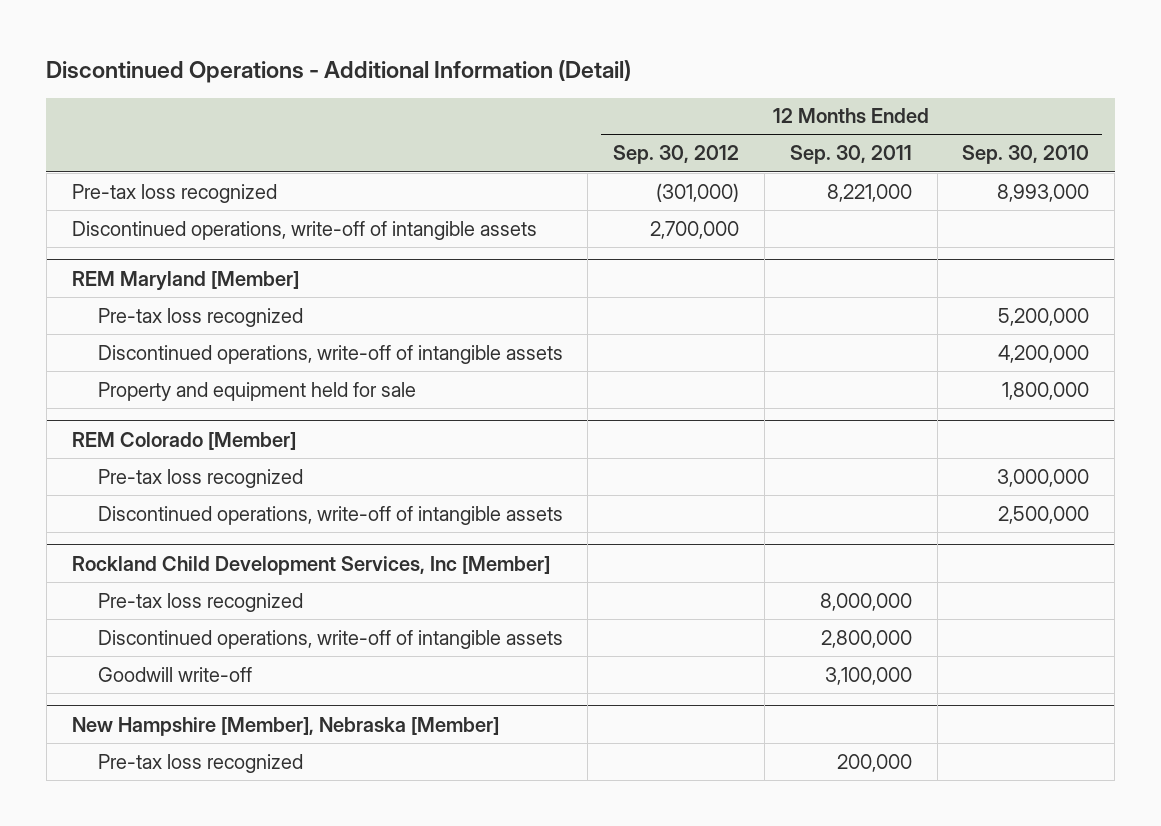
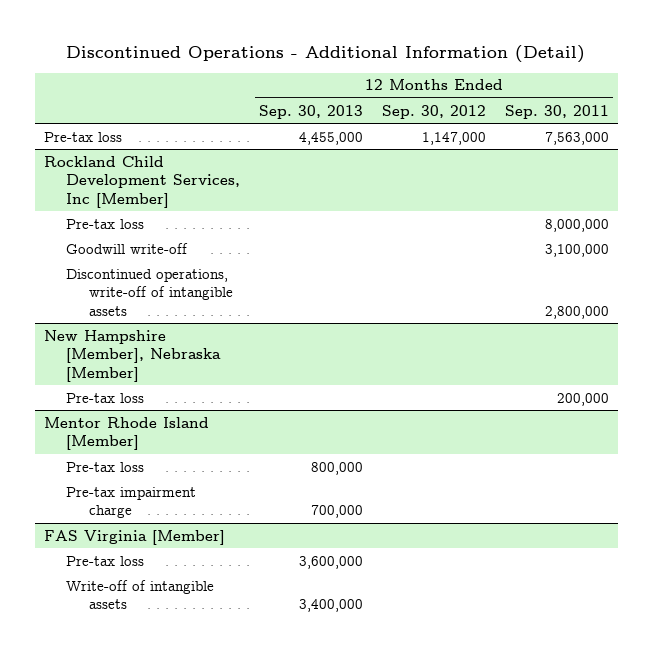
[962,145,1090,165] Sep. 30, 2010 -> none
none -> [259,104,364,119] Sep. 30, 2013
[71,220,537,240] Discontinued operations, write-off of intangible assets -> none
[71,270,299,291] REM Maryland [Member] -> none
[97,307,303,327] Pre-tax loss recognized -> none
[97,344,563,364] Discontinued operations, write-off of intangible assets -> none
[97,381,416,401] Property and equipment held for sale -> none
[71,431,296,450] REM Colorado [Member] -> none
[97,468,303,488] Pre-tax loss recognized -> none
[97,505,563,525] Discontinued operations, write-off of intangible assets -> none
[71,183,277,203] Pre-tax loss recognized -> [44,131,123,142] Pre-tax loss
[656,182,740,202] (301,000) -> [421,131,486,145] 1,147,000
[826,183,912,202] 8,221,000 -> [544,131,609,145] 7,563,000
[97,592,303,612] Pre-tax loss recognized -> [66,218,145,229] Pre-tax loss
[97,629,563,649] Discontinued operations, write-off of intangible assets -> [66,268,233,316] Discontinued operations, write-off of intangible assets
[97,753,303,773] Pre-tax loss recognized -> [66,392,145,403] Pre-tax loss
none -> [44,416,210,451] Mentor Rhode Island [Member]
none -> [66,461,145,472] Pre-tax loss
none -> [66,486,197,519] Pre-tax impairment charge
none -> [44,529,226,545] FAS Virginia [Member]
none -> [66,555,145,566] Pre-tax loss
none -> [66,579,215,610] Write-off of intangible assets

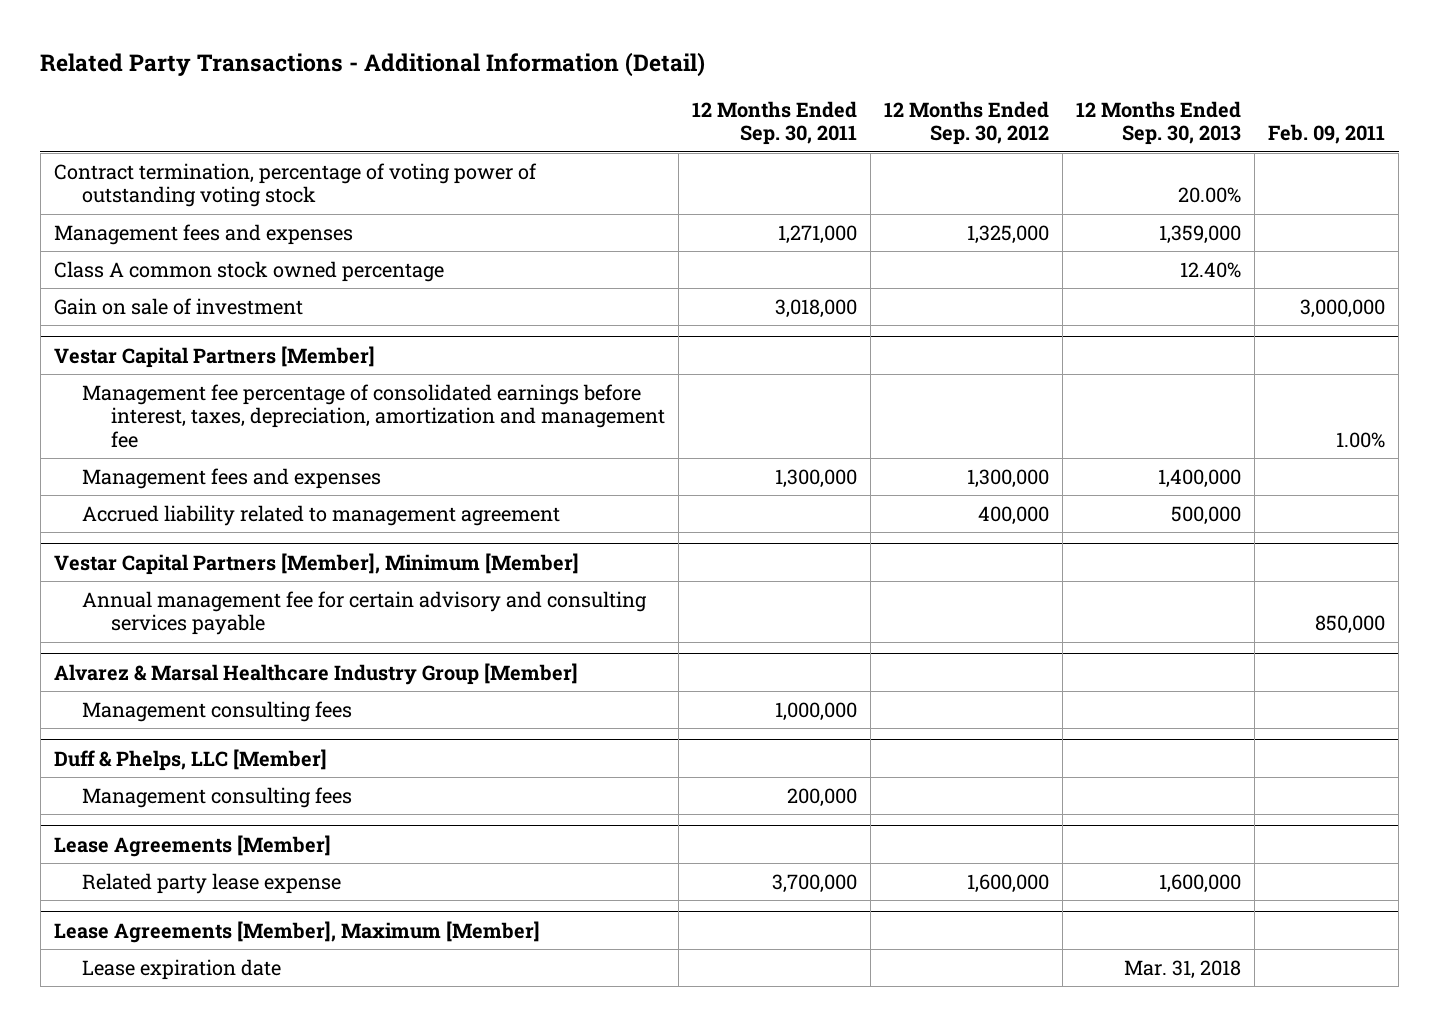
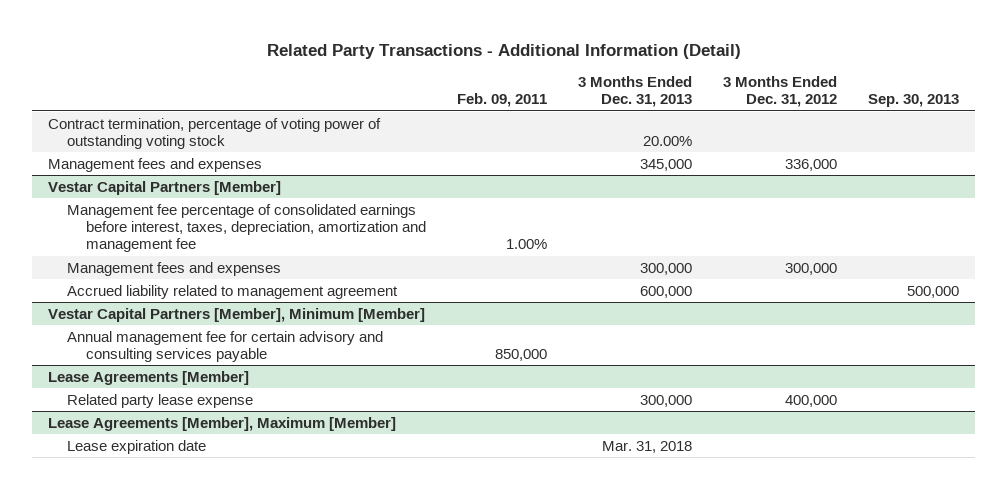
[691,101,857,146] 12 Months Ended Sep. 30, 2011 -> none
[884,101,1050,146] 12 Months Ended Sep. 30, 2012 -> none
[1076,101,1242,146] 12 Months Ended Sep. 30, 2013 -> none
none -> [578,76,693,108] 3 Months Ended Dec. 31, 2013
none -> [723,76,838,108] 3 Months Ended Dec. 31, 2012
none -> [868,94,960,108] Sep. 30, 2013
[53,260,444,282] Class A common stock owned percentage -> none
[53,297,303,315] Gain on sale of investment -> none
[53,662,578,685] Alvarez & Marsal Healthcare Industry Group [Member] -> none
[82,700,353,722] Management consulting fees -> none
[53,748,327,771] Duff & Phelps, LLC [Member] -> none
[82,786,353,808] Management consulting fees -> none

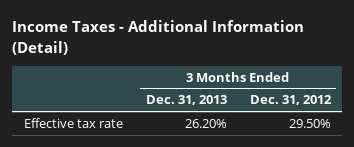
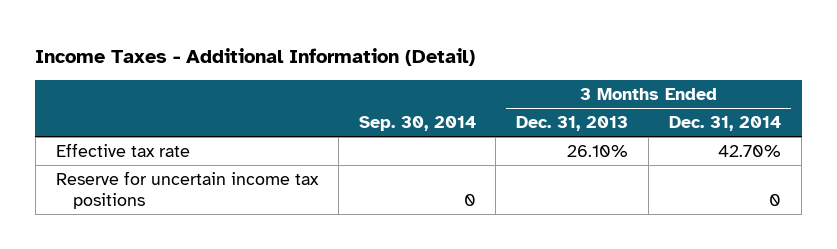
[249,95,332,106] Dec. 31, 2012 -> none
none -> [358,116,476,132] Sep. 30, 2014
none -> [669,116,782,132] Dec. 31, 2014
[184,118,227,128] 26.20% -> [567,145,629,158] 26.10%
none -> [55,171,319,209] Reserve for uncertain income tax positions

